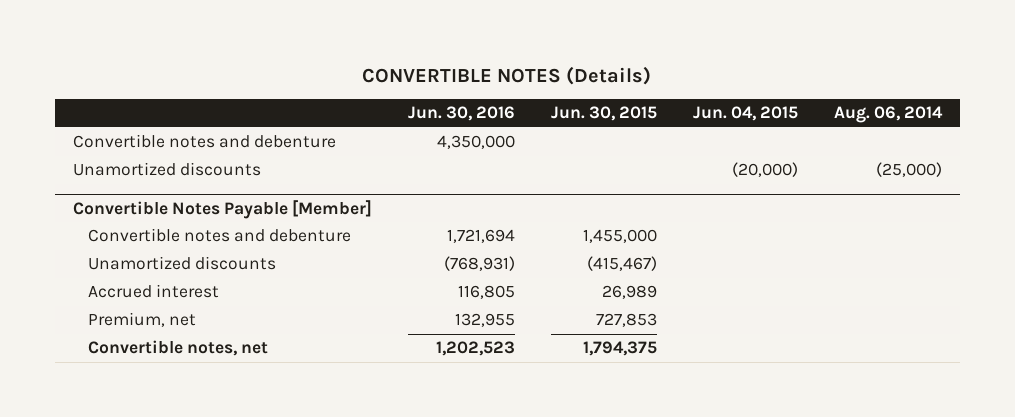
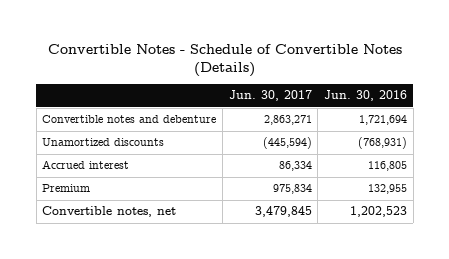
[362,65,652,85] CONVERTIBLE NOTES (Details) -> [47,44,402,78] Convertible Notes - Schedule of Convertible Notes (Details)
[550,106,657,122] Jun. 30, 2015 -> none
[692,106,798,122] Jun. 04, 2015 -> none
[833,106,943,124] Aug. 06, 2014 -> none
none -> [228,90,312,102] Jun. 30, 2017
[72,134,336,149] Convertible notes and debenture -> none
[72,162,261,177] Unamortized discounts -> none
[72,199,372,219] Convertible Notes Payable [Member] -> none
[88,312,197,328] Premium, net -> [42,184,91,193] Premium

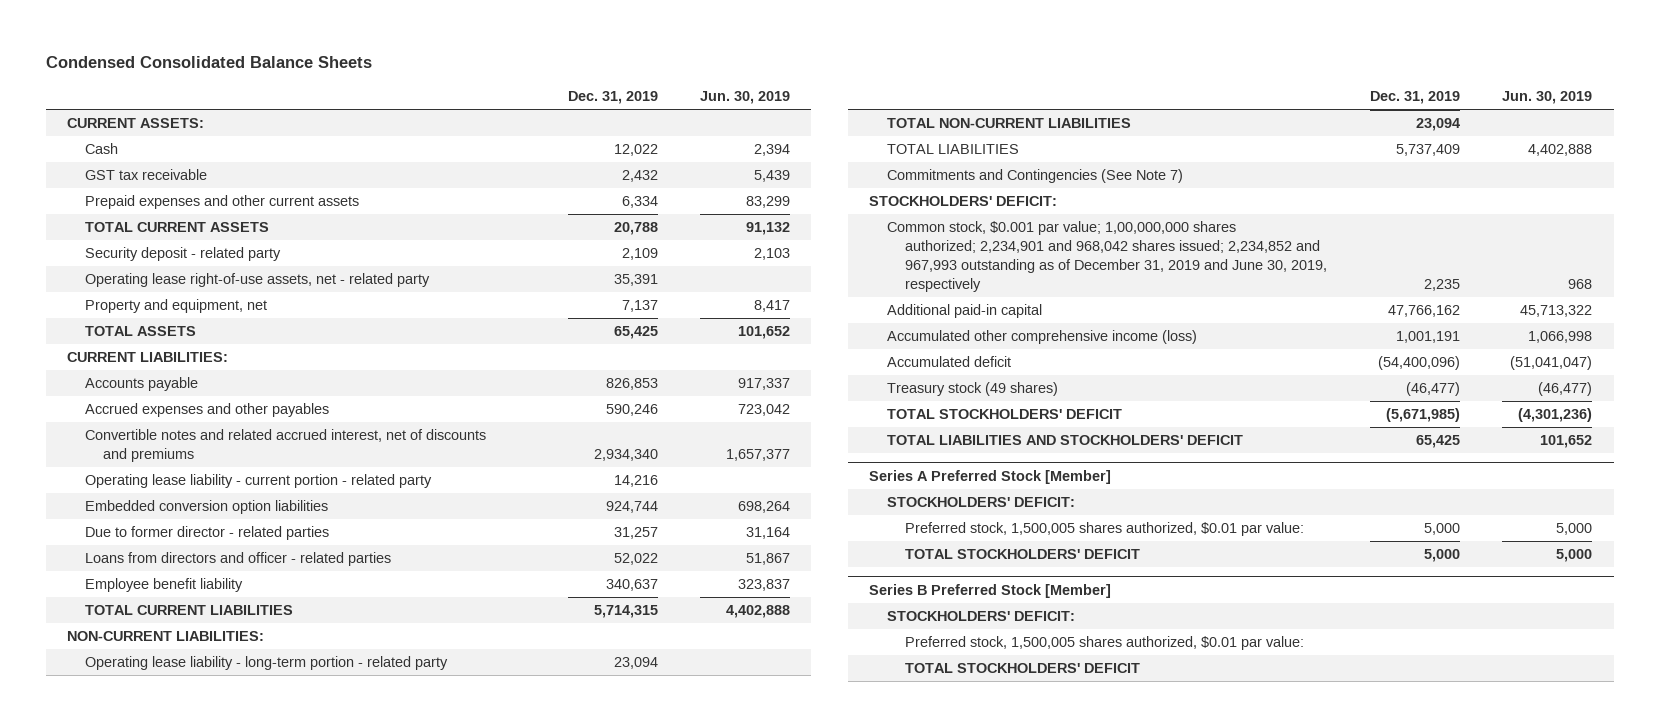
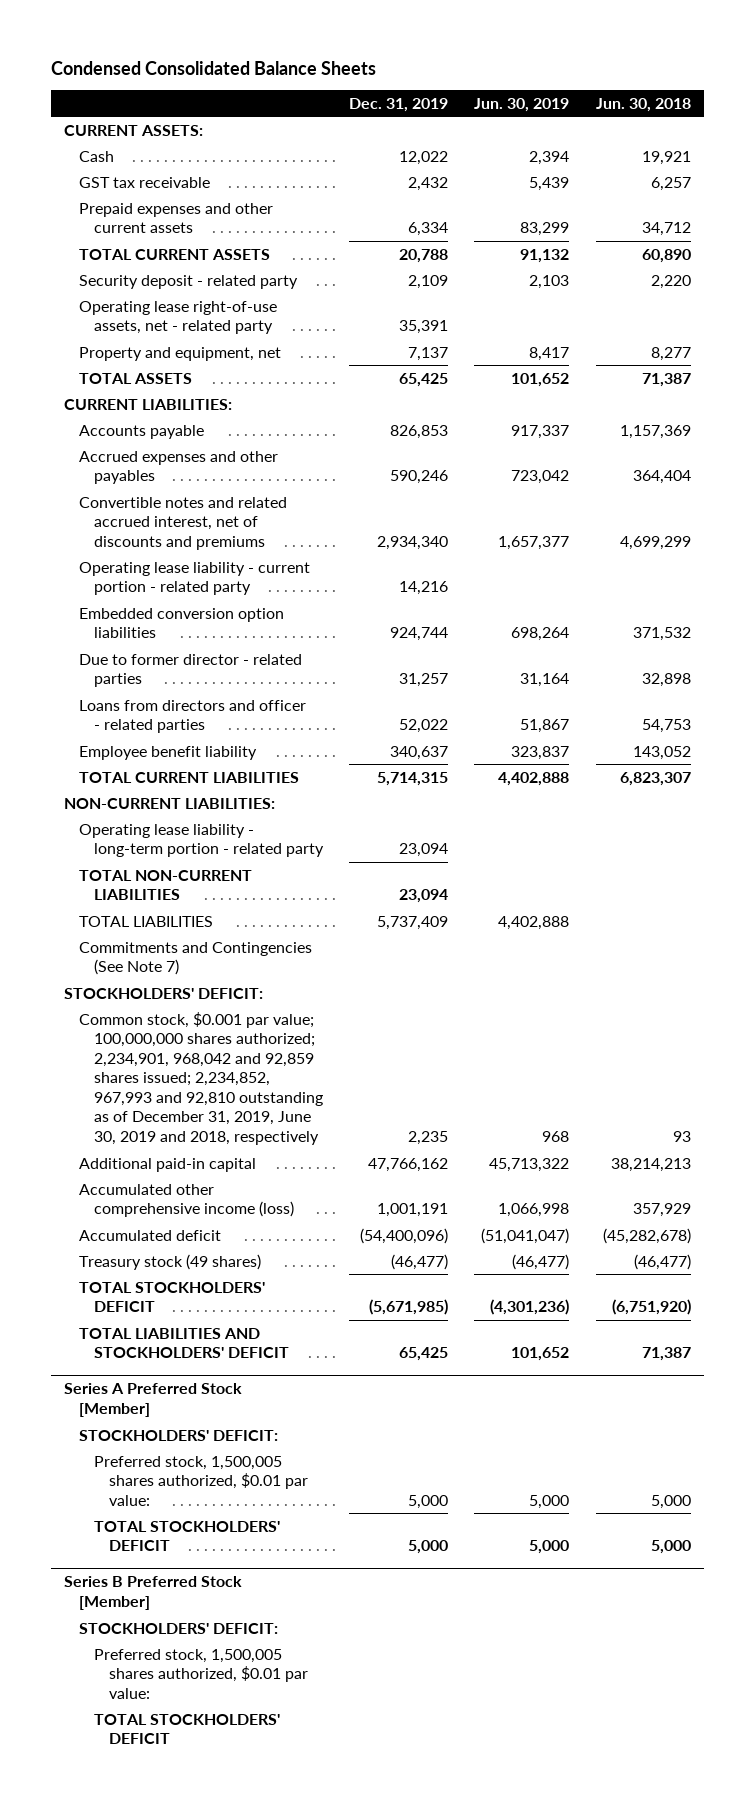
none -> [595,97,691,112] Jun. 30, 2018
[887,221,1328,292] Common stock, $0.001 par value; 1,00,000,000 shares authorized; 2,234,901 and 968,042 shares issued; 2,234,852 and 967,993 outstanding as of December 31, 2019 and June 30, 2019, respectively -> [78,1011,323,1145] Common stock, $0.001 par value; 100,000,000 shares authorized; 2,234,901, 968,042 and 92,859 shares issued; 2,234,852, 967,993 and 92,810 outstanding as of December 31, 2019, June 30, 2019 and 2018, respectively

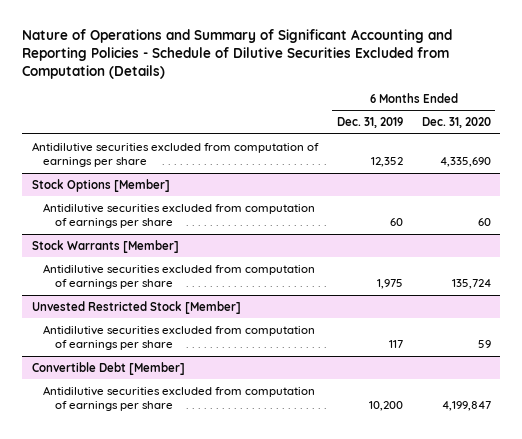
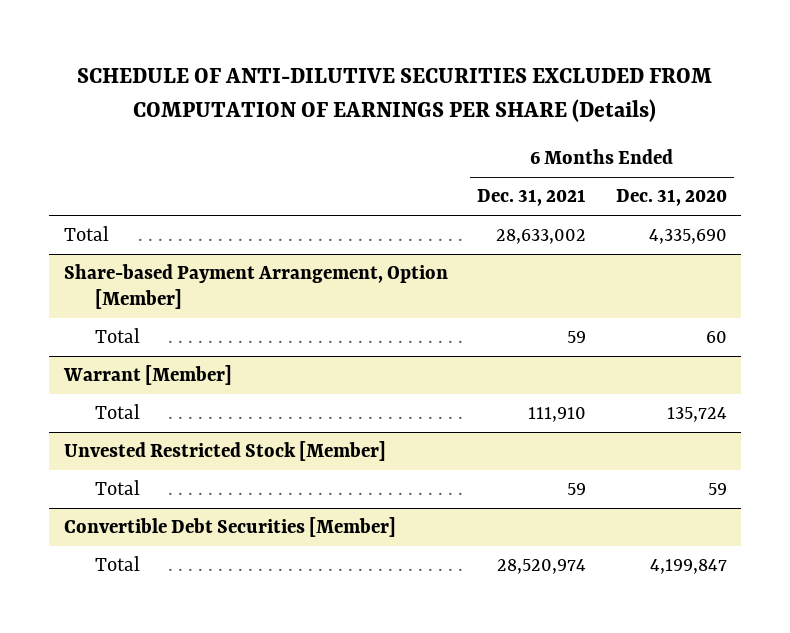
[22,28,453,79] Nature of Operations and Summary of Significant Accounting and Reporting Policies - Schedule of Dilutive Securities Excluded from Computation (Details) -> [77,68,713,123] SCHEDULE OF ANTI-DILUTIVE SECURITIES EXCLUDED FROM COMPUTATION OF EARNINGS PER SHARE (Details)
[336,117,403,129] Dec. 31, 2019 -> none
none -> [477,189,587,207] Dec. 31, 2021
[31,141,319,168] Antidilutive securities excluded from computation of earnings per share -> [63,226,109,242] Total
[31,178,170,192] Stock Options [Member] -> [63,264,448,309] Share-based Payment Arrangement, Option [Member]
[43,202,316,229] Antidilutive securities excluded from computation of earnings per share -> [94,328,140,344] Total
[31,239,179,253] Stock Warrants [Member] -> [62,365,232,386] Warrant [Member]
[43,263,316,290] Antidilutive securities excluded from computation of earnings per share -> [94,404,140,420] Total
[43,324,316,351] Antidilutive securities excluded from computation of earnings per share -> [94,480,140,496] Total
[31,361,185,375] Convertible Debt [Member] -> [63,517,396,538] Convertible Debt Securities [Member]
[43,385,316,412] Antidilutive securities excluded from computation of earnings per share -> [94,556,140,572] Total

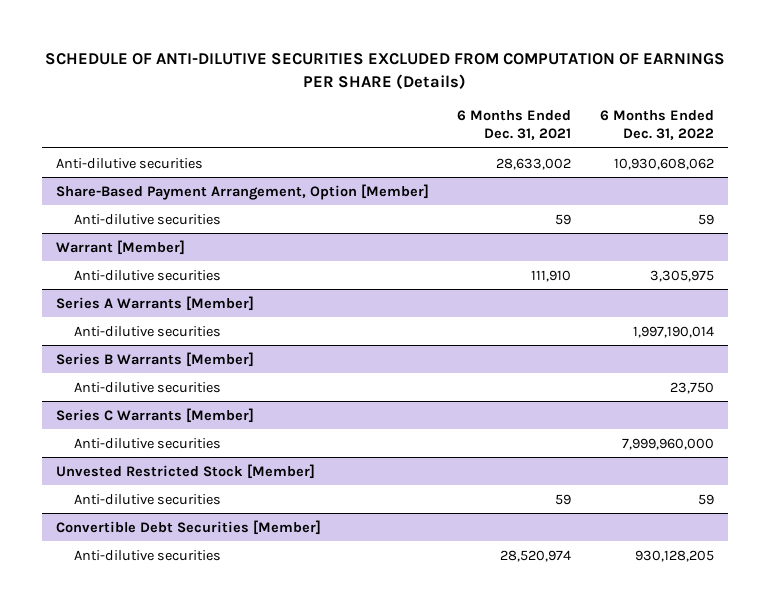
[615,189,727,207] Dec. 31, 2020 -> none
none -> [599,110,714,141] 6 Months Ended Dec. 31, 2022
[63,226,109,242] Total -> [55,157,203,169] Anti-dilutive securities
[63,264,448,309] Share-based Payment Arrangement, Option [Member] -> [55,183,429,200] Share-Based Payment Arrangement, Option [Member]
[94,328,140,344] Total -> [74,213,222,225] Anti-dilutive securities
[94,404,140,420] Total -> [74,269,222,281] Anti-dilutive securities
none -> [55,295,254,311] Series A Warrants [Member]
none -> [74,325,222,337] Anti-dilutive securities
none -> [55,351,254,367] Series B Warrants [Member]
none -> [74,381,222,393] Anti-dilutive securities
none -> [55,407,254,423] Series C Warrants [Member]
none -> [74,437,222,449] Anti-dilutive securities
[94,480,140,496] Total -> [74,493,222,505] Anti-dilutive securities
[94,556,140,572] Total -> [74,549,222,561] Anti-dilutive securities

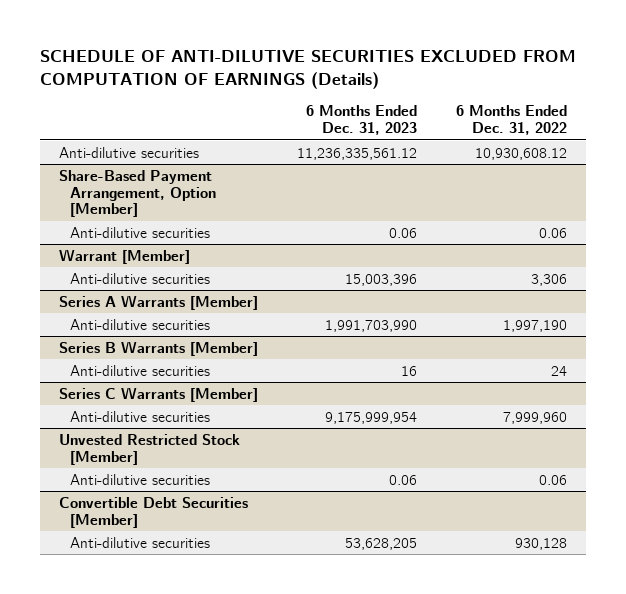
[44,53,725,89] SCHEDULE OF ANTI-DILUTIVE SECURITIES EXCLUDED FROM COMPUTATION OF EARNINGS PER SHARE (Details) -> [39,50,576,90] SCHEDULE OF ANTI-DILUTIVE SECURITIES EXCLUDED FROM COMPUTATION OF EARNINGS (Details)
[457,110,572,141] 6 Months Ended Dec. 31, 2021 -> none
none -> [305,105,417,136] 6 Months Ended Dec. 31, 2023
[613,157,714,170] 10,930,608,062 -> [474,147,567,160] 10,930,608.12
[697,213,714,225] 59 -> [538,227,567,238] 0.06
[649,269,714,282] 3,305,975 -> [530,273,567,286] 3,306
[632,325,714,338] 1,997,190,014 -> [502,319,567,332] 1,997,190
[669,381,714,394] 23,750 -> [550,365,567,376] 24
[621,437,714,450] 7,999,960,000 -> [502,411,567,424] 7,999,960
[697,493,714,505] 59 -> [538,474,567,485] 0.06
[634,549,714,562] 930,128,205 -> [514,537,567,550] 930,128

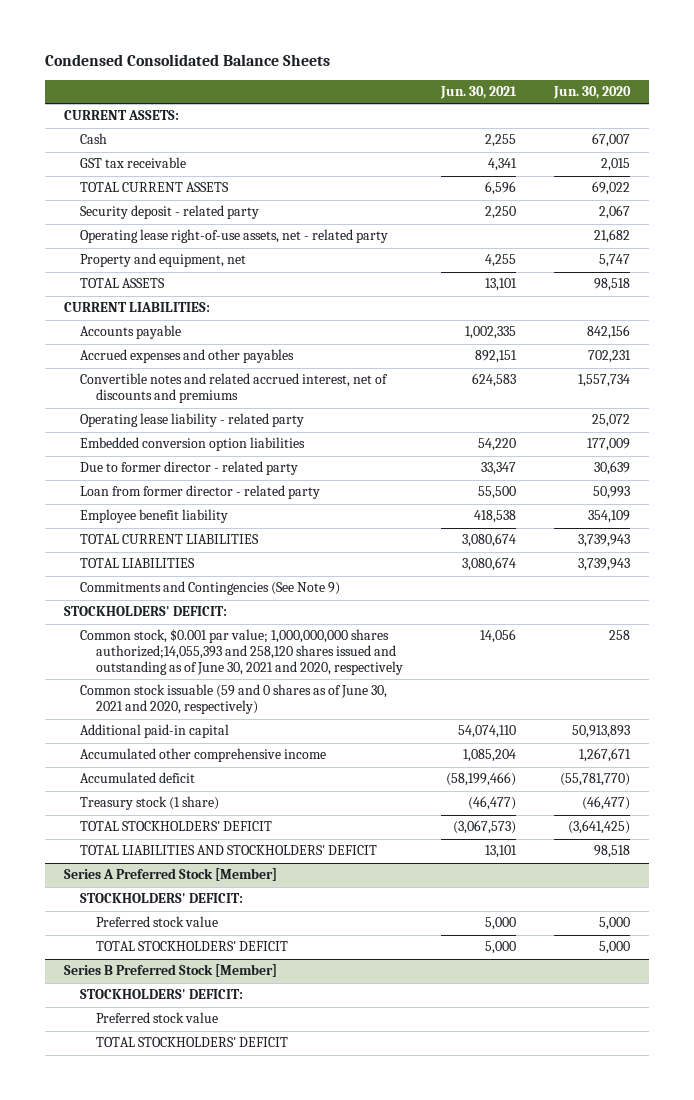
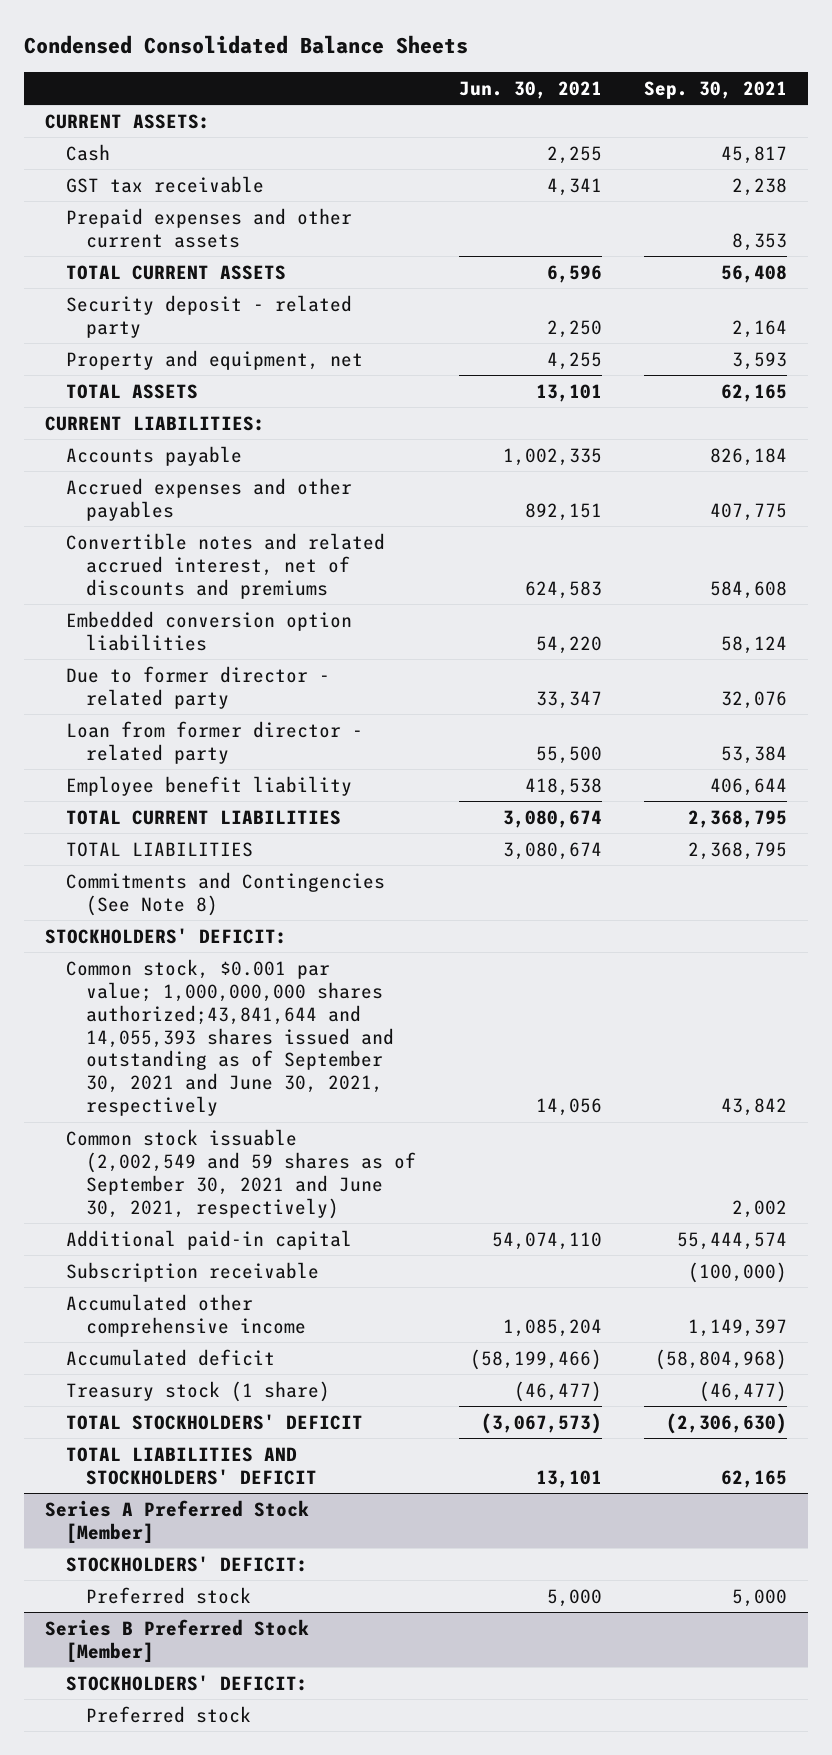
[552,86,631,100] Jun. 30, 2020 -> none
none -> [643,80,787,99] Sep. 30, 2021
none -> [65,207,352,248] Prepaid expenses and other current assets
[80,229,389,244] Operating lease right-of-use assets, net - related party -> none
[80,413,305,428] Operating lease liability - related party -> none
[80,581,341,596] Commitments and Contingencies (See Note 9) -> [65,871,385,916] Commitments and Contingencies (See Note 8)
[80,629,404,676] Common stock, $0.001 par value; 1,000,000,000 shares authorized;14,055,393 and 258,120 shares issued and outstanding as of June 30, 2021 and 2020, respectively -> [65,958,395,1117] Common stock, $0.001 par value; 1,000,000,000 shares authorized;43,841,644 and 14,055,393 shares issued and outstanding as of September 30, 2021 and June 30, 2021, respectively
[80,684,388,715] Common stock issuable (59 and 0 shares as of June 30, 2021 and 2020, respectively) -> [65,1128,417,1219] Common stock issuable (2,002,549 and 59 shares as of September 30, 2021 and June 30, 2021, respectively)
none -> [65,1261,319,1282] Subscription receivable
[96,941,289,952] TOTAL STOCKHOLDERS' DEFICIT -> none
[96,916,219,928] Preferred stock value -> [86,1586,252,1604] Preferred stock
[96,1037,289,1048] TOTAL STOCKHOLDERS' DEFICIT -> none
[96,1012,219,1024] Preferred stock value -> [86,1705,252,1723] Preferred stock

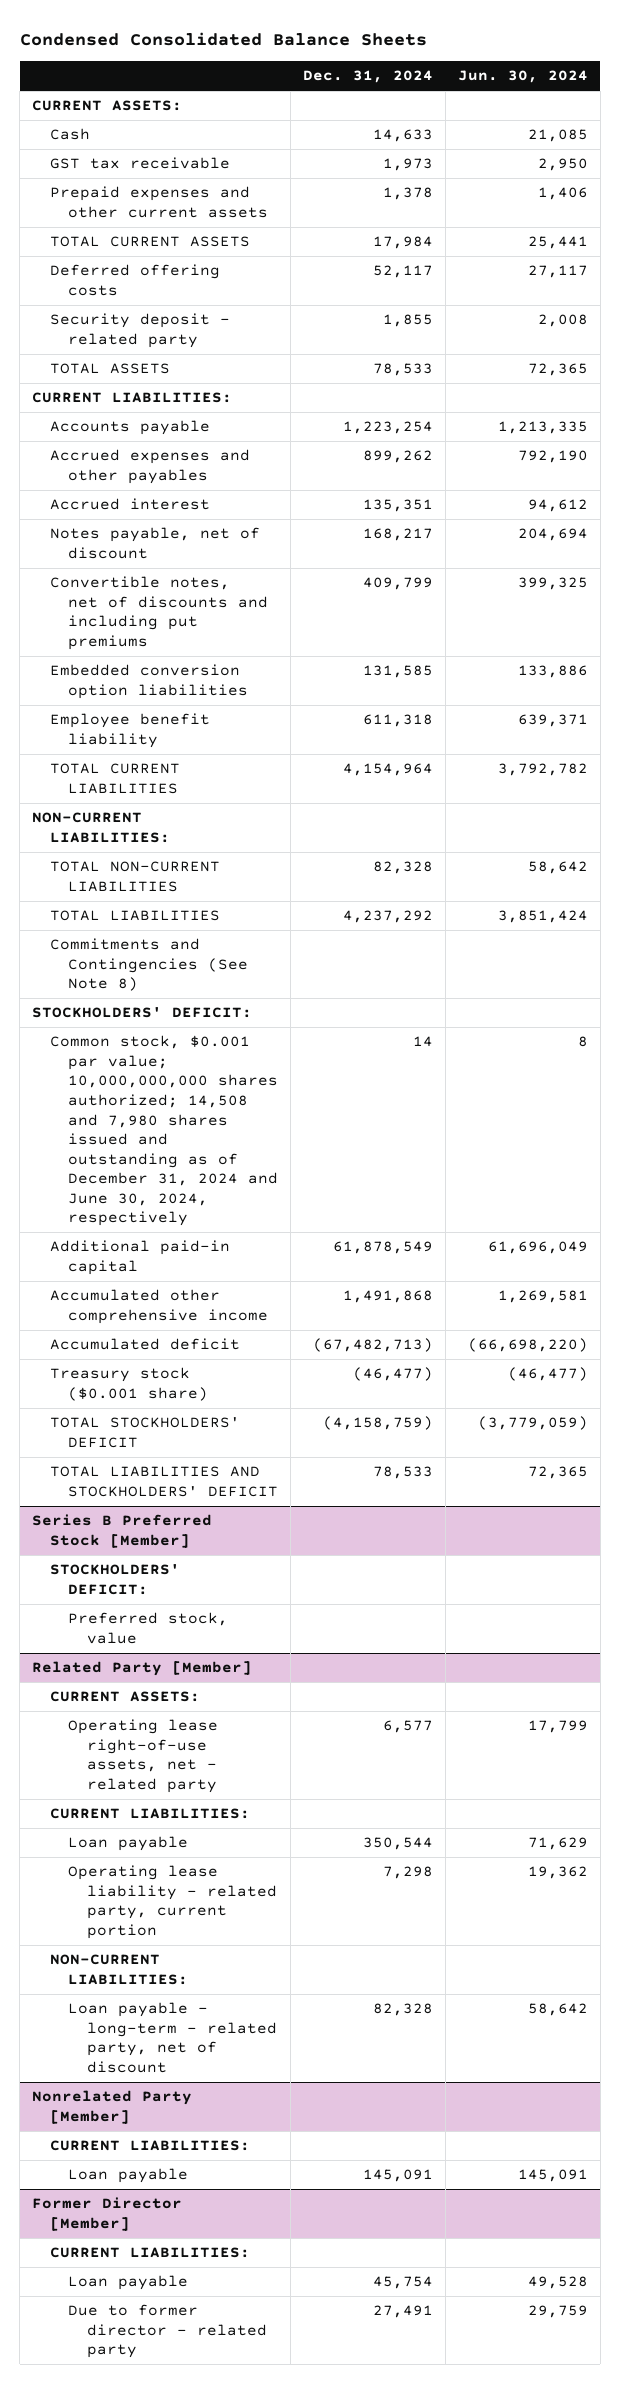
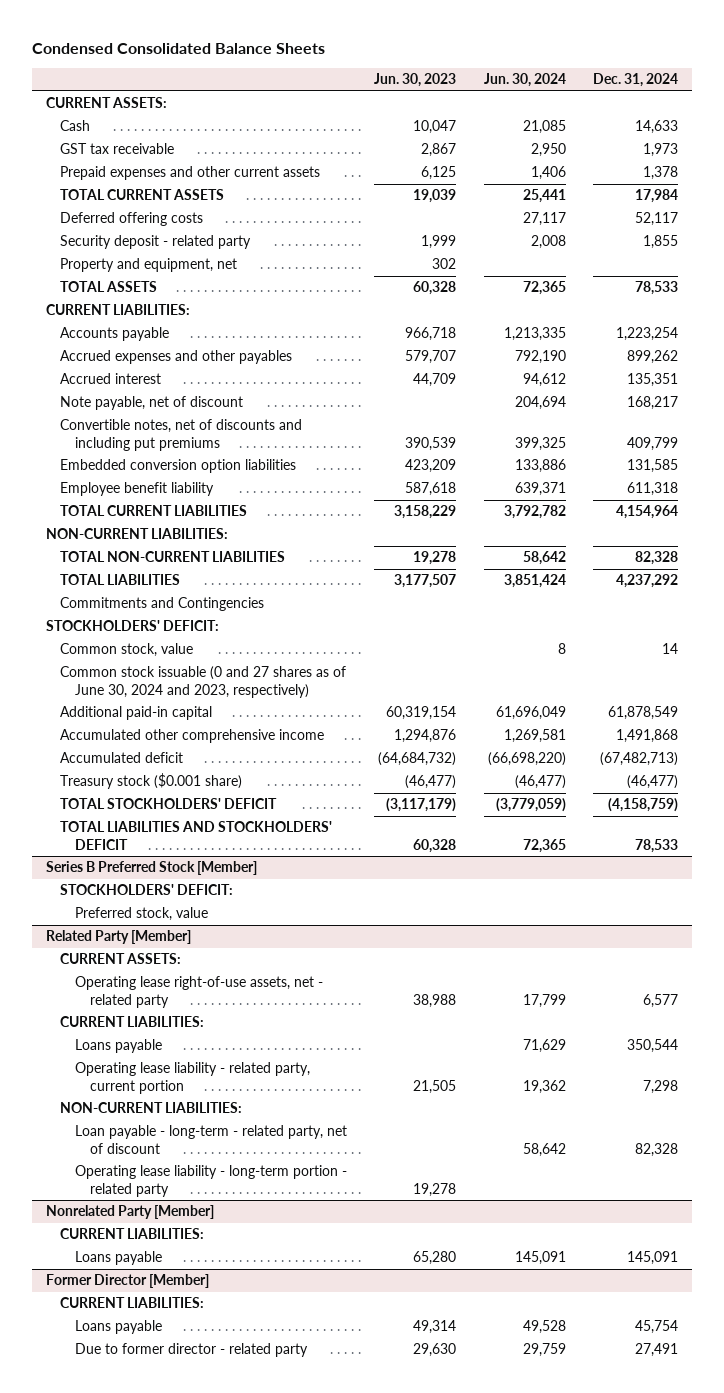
none -> [374,73,457,88] Jun. 30, 2023
none -> [60,258,238,273] Property and equipment, net
[50,527,261,559] Notes payable, net of discount -> [60,396,244,411] Note payable, net of discount
[50,938,249,992] Commitments and Contingencies (See Note 8) -> [60,597,265,612] Commitments and Contingencies
[50,1035,279,1227] Common stock, $0.001 par value; 10,000,000,000 shares authorized; 14,508 and 7,980 shares issued and outstanding as of December 31, 2024 and June 30, 2024, respectively -> [60,643,194,658] Common stock, value
none -> [60,666,347,699] Common stock issuable (0 and 27 shares as of June 30, 2024 and 2023, respectively)
[68,1836,189,1852] Loan payable -> [75,1039,163,1054] Loans payable
none -> [75,1165,348,1198] Operating lease liability - long-term portion - related party
[68,2168,189,2184] Loan payable -> [75,1251,163,1266] Loans payable
[68,2275,189,2291] Loan payable -> [75,1320,163,1335] Loans payable

